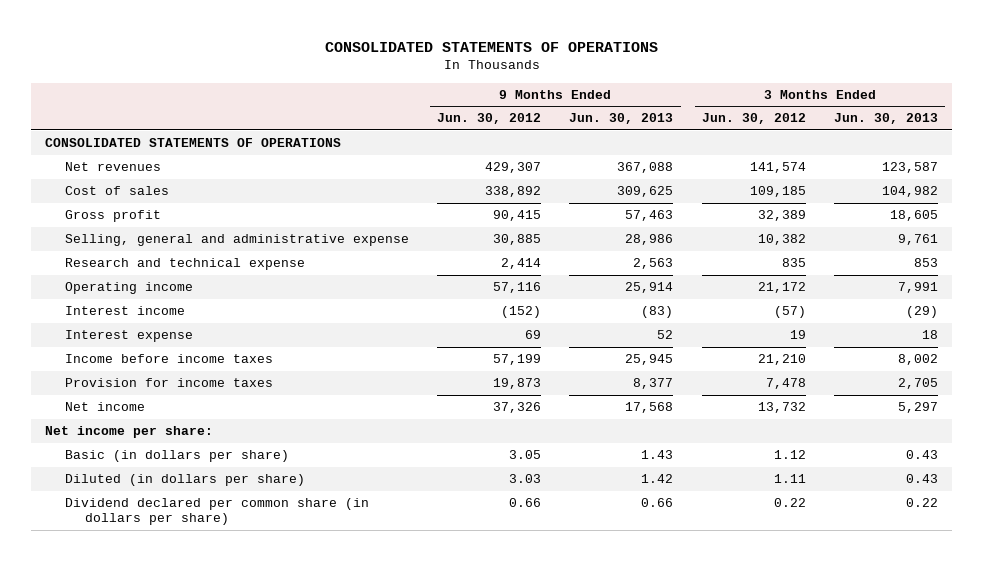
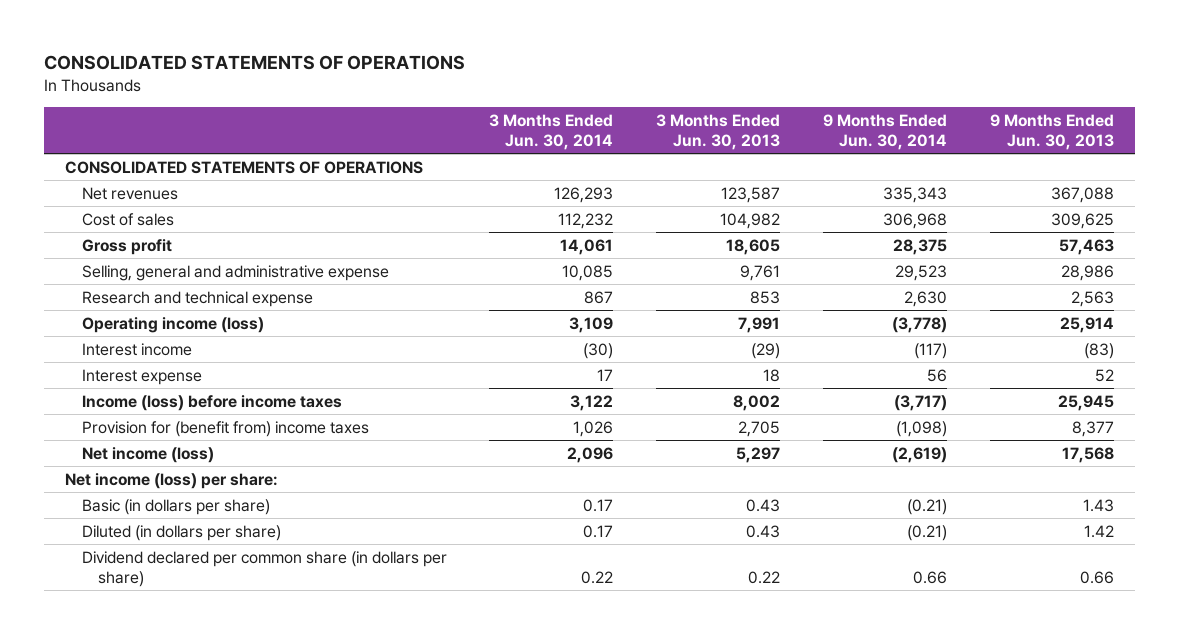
[437,113,542,125] Jun. 30, 2012 -> none
[701,113,806,125] Jun. 30, 2012 -> none
none -> [489,113,614,150] 3 Months Ended Jun. 30, 2014
none -> [822,113,947,150] 9 Months Ended Jun. 30, 2014
[65,282,194,295] Operating income -> [81,316,264,333] Operating income (loss)
[65,354,274,364] Income before income taxes -> [81,394,342,411] Income (loss) before income taxes
[65,378,274,388] Provision for income taxes -> [81,420,369,437] Provision for (benefit from) income taxes
[65,402,146,412] Net income -> [81,446,214,463] Net income (loss)
[45,426,214,439] Net income per share: -> [65,472,279,489] Net income (loss) per share:

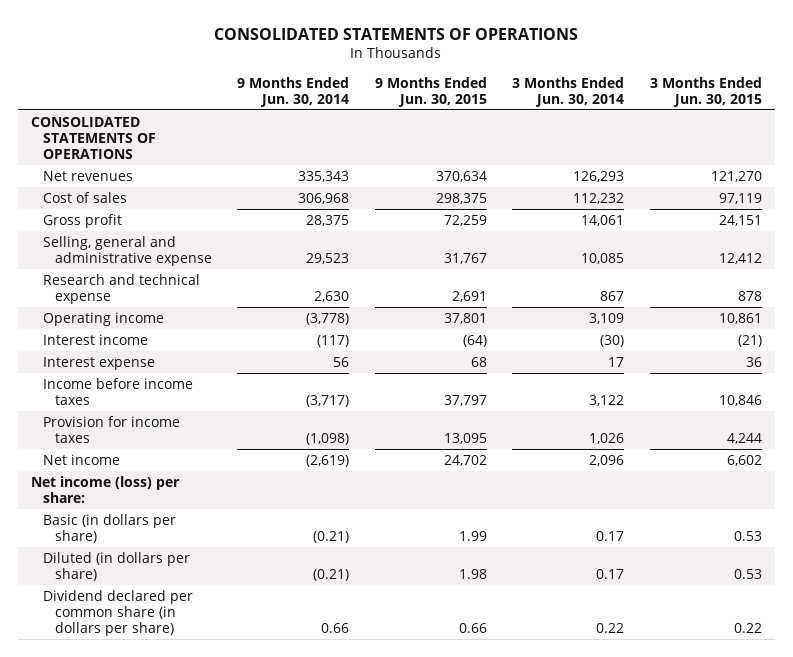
[656,113,781,150] 3 Months Ended Jun. 30, 2013 -> none
[989,113,1114,150] 9 Months Ended Jun. 30, 2013 -> none
none -> [374,76,487,108] 9 Months Ended Jun. 30, 2015
none -> [649,76,762,108] 3 Months Ended Jun. 30, 2015
[81,316,264,333] Operating income (loss) -> [42,311,164,326] Operating income
[81,394,342,411] Income (loss) before income taxes -> [42,377,193,405] Income before income taxes
[81,420,369,437] Provision for (benefit from) income taxes -> [42,415,180,443] Provision for income taxes
[81,446,214,463] Net income (loss) -> [42,453,120,465] Net income

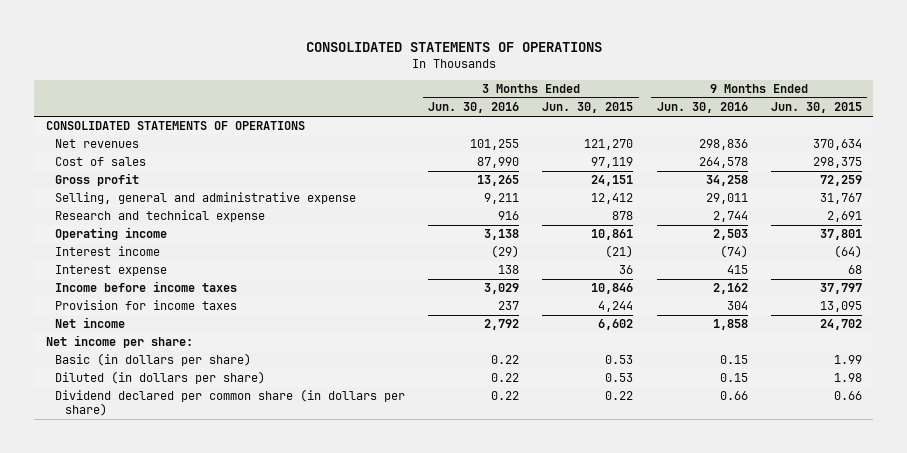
[237,76,350,108] 9 Months Ended Jun. 30, 2014 -> none
[512,76,625,108] 3 Months Ended Jun. 30, 2014 -> none
none -> [428,102,520,114] Jun. 30, 2016
none -> [656,102,748,114] Jun. 30, 2016
[30,475,180,503] Net income (loss) per share: -> [45,335,193,349] Net income per share:

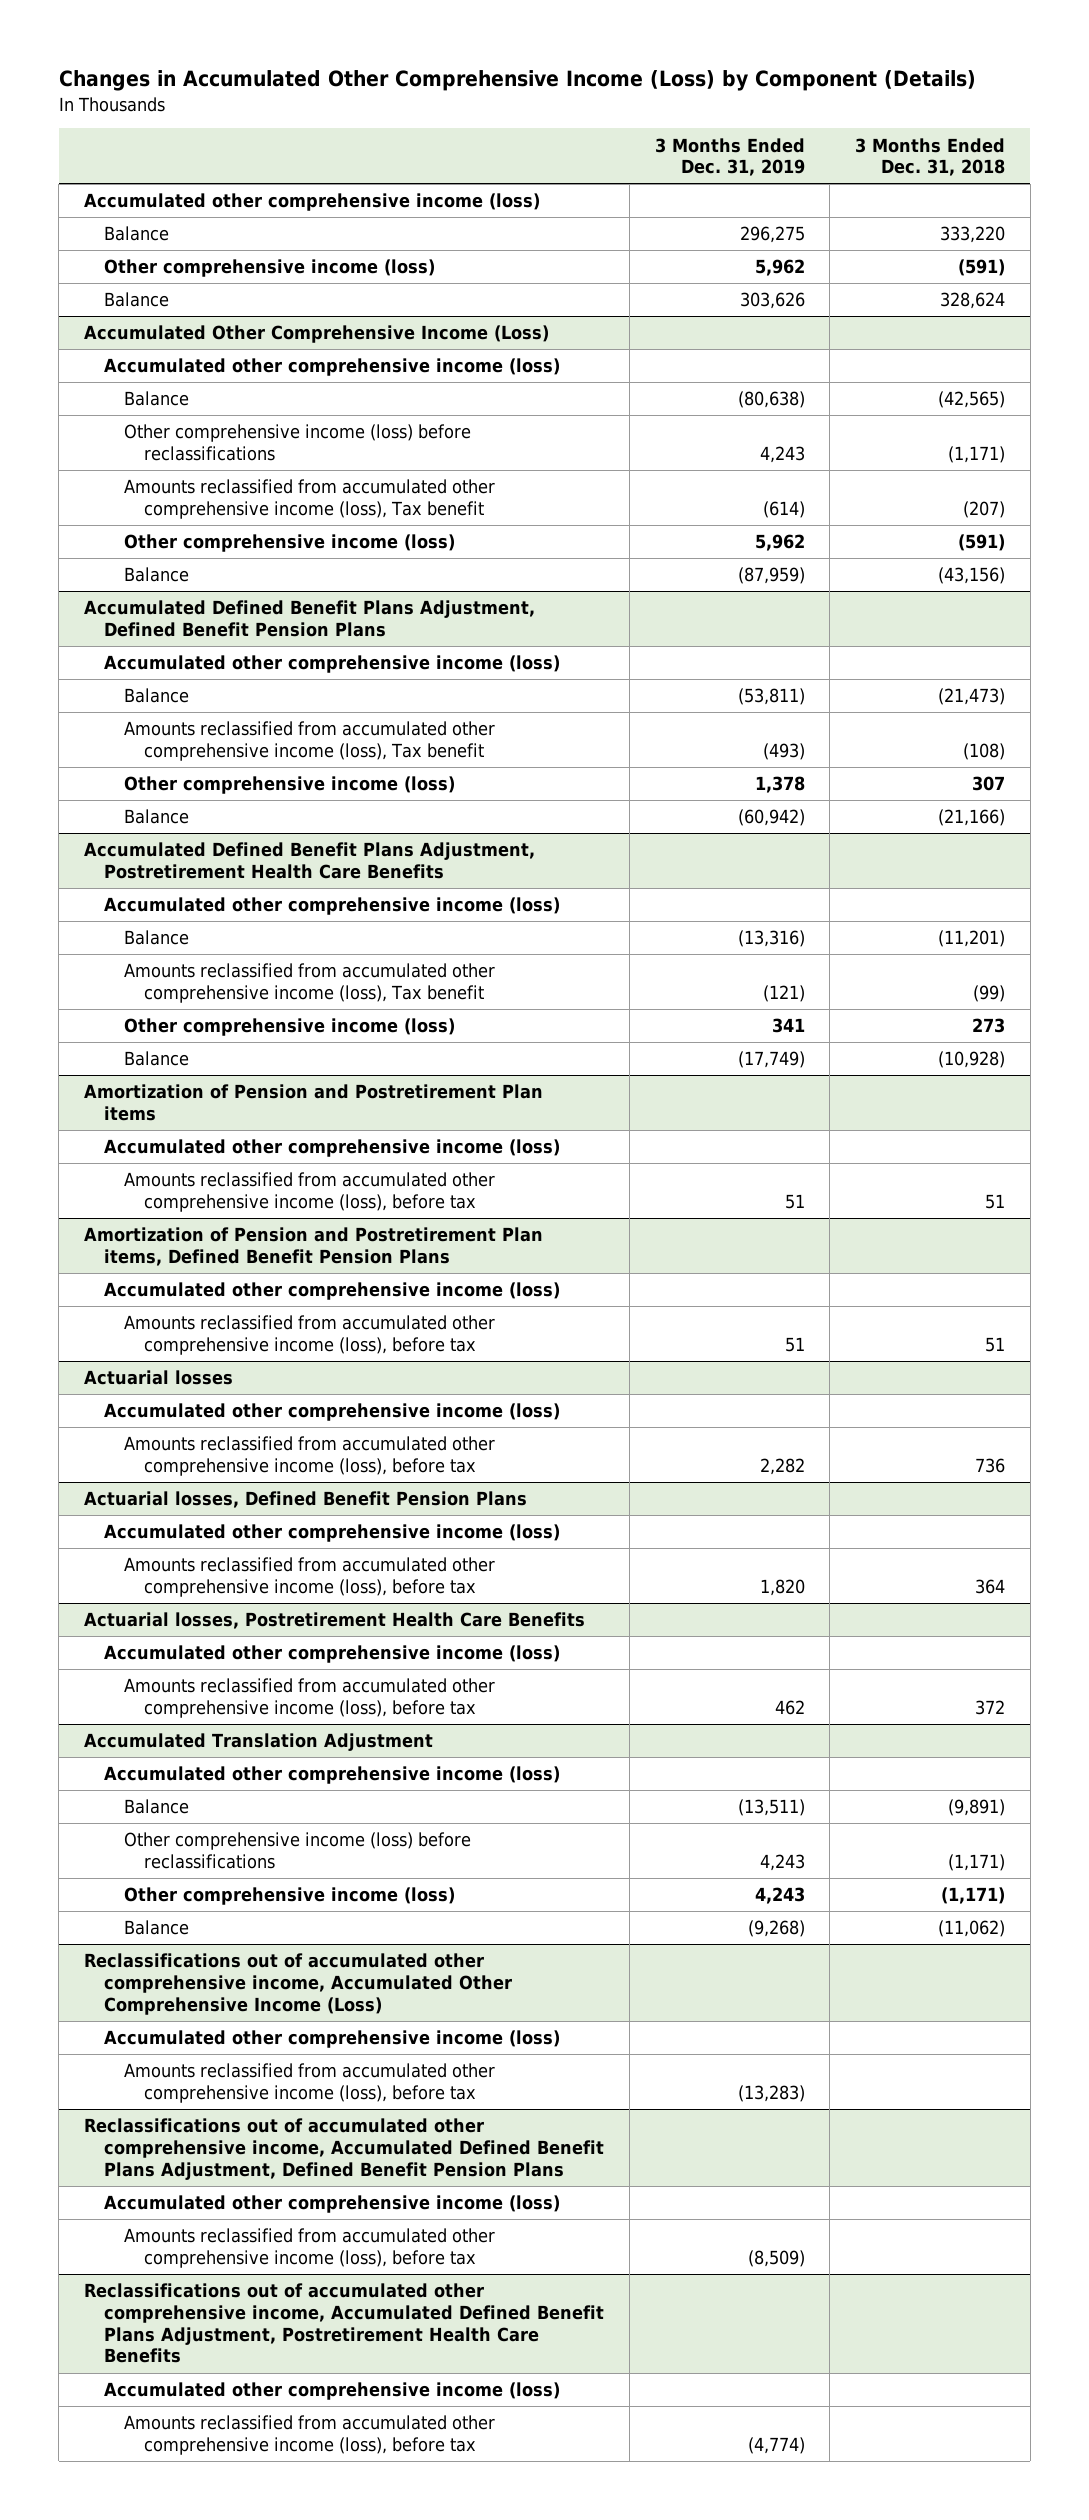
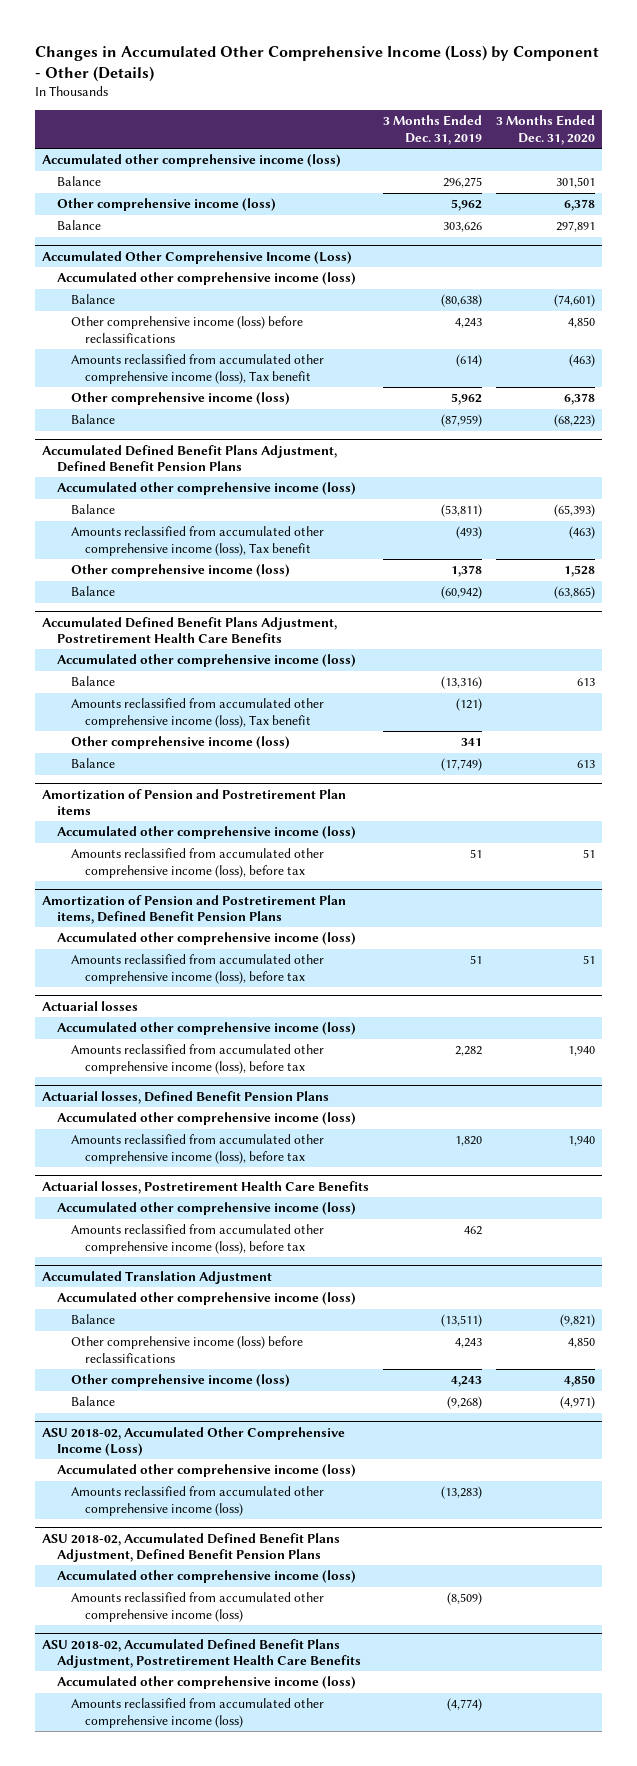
[58,70,976,92] Changes in Accumulated Other Comprehensive Income (Loss) by Component (Details) -> [35,44,600,82] Changes in Accumulated Other Comprehensive Income (Loss) by Component - Other (Details)
[854,137,1005,177] 3 Months Ended Dec. 31, 2018 -> none
none -> [495,115,595,145] 3 Months Ended Dec. 31, 2020
[83,1953,513,2015] Reclassifications out of accumulated other comprehensive income, Accumulated Other Comprehensive Income (Loss) -> none
none -> [42,1426,346,1457] ASU 2018-02, Accumulated Other Comprehensive Income (Loss)
[83,2118,605,2180] Reclassifications out of accumulated other comprehensive income, Accumulated Defined Benefit Plans Adjustment, Defined Benefit Pension Plans -> none
[124,2063,496,2103] Amounts reclassified from accumulated other comprehensive income (loss), before tax -> [70,1486,324,1516] Amounts reclassified from accumulated other comprehensive income (loss)
none -> [42,1532,341,1563] ASU 2018-02, Accumulated Defined Benefit Plans Adjustment, Defined Benefit Pension Plans
[83,2283,605,2364] Reclassifications out of accumulated other comprehensive income, Accumulated Defined Benefit Plans Adjustment, Postretirement Health Care Benefits -> none
[124,2228,496,2268] Amounts reclassified from accumulated other comprehensive income (loss), before tax -> [70,1592,324,1622] Amounts reclassified from accumulated other comprehensive income (loss)
none -> [42,1638,361,1669] ASU 2018-02, Accumulated Defined Benefit Plans Adjustment, Postretirement Health Care Benefits
[124,2415,496,2455] Amounts reclassified from accumulated other comprehensive income (loss), before tax -> [70,1698,324,1728] Amounts reclassified from accumulated other comprehensive income (loss)

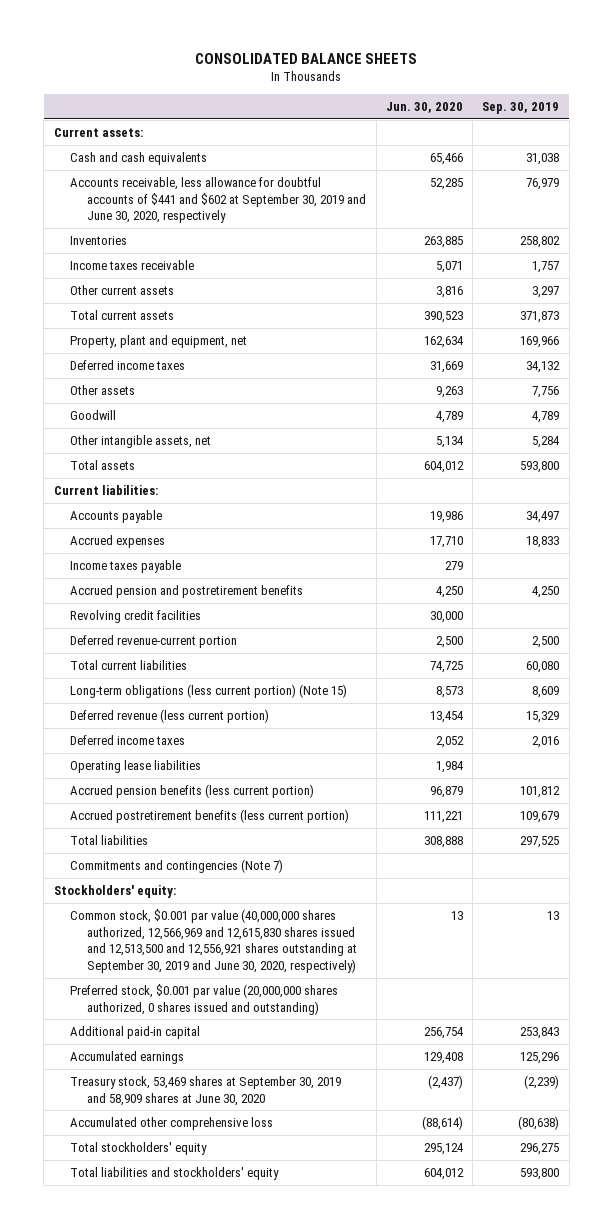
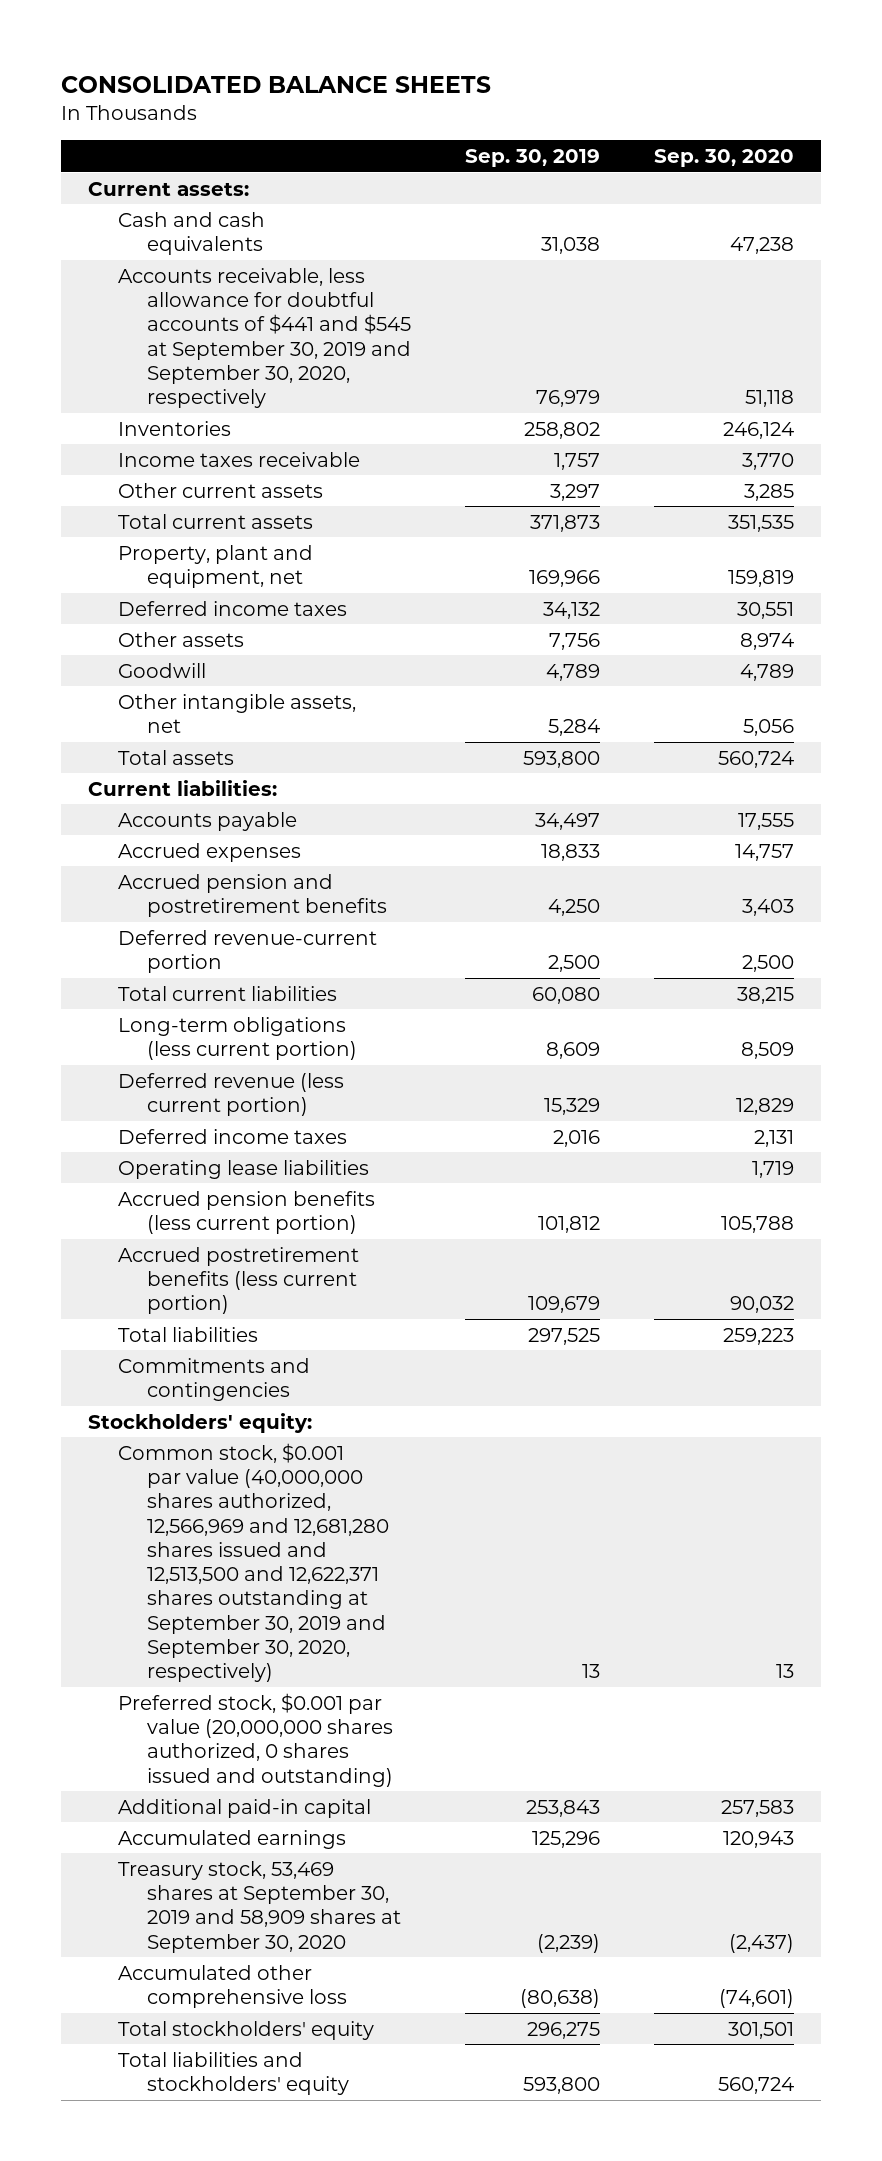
[385,102,463,114] Jun. 30, 2020 -> none
none -> [653,149,794,168] Sep. 30, 2020
[70,176,367,224] Accounts receivable, less allowance for doubtful accounts of $441 and $602 at September 30, 2019 and June 30, 2020, respectively -> [117,267,411,409] Accounts receivable, less allowance for doubtful accounts of $441 and $545 at September 30, 2019 and September 30, 2020, respectively
[70,559,182,573] Income taxes payable -> none
[70,609,202,623] Revolving credit facilities -> none
[70,683,348,698] Long-term obligations (less current portion) (Note 15) -> [117,1016,357,1061] Long-term obligations (less current portion)
[70,858,284,873] Commitments and contingencies (Note 7) -> [117,1357,310,1402] Commitments and contingencies
[70,908,358,974] Common stock, $0.001 par value (40,000,000 shares authorized, 12,566,969 and 12,615,830 shares issued and 12,513,500 and 12,556,921 shares outstanding at September 30, 2019 and June 30, 2020, respectively) -> [117,1442,389,1683] Common stock, $0.001 par value (40,000,000 shares authorized, 12,566,969 and 12,681,280 shares issued and 12,513,500 and 12,622,371 shares outstanding at September 30, 2019 and September 30, 2020, respectively)
[70,1075,342,1106] Treasury stock, 53,469 shares at September 30, 2019 and 58,909 shares at June 30, 2020 -> [117,1860,401,1953] Treasury stock, 53,469 shares at September 30, 2019 and 58,909 shares at September 30, 2020

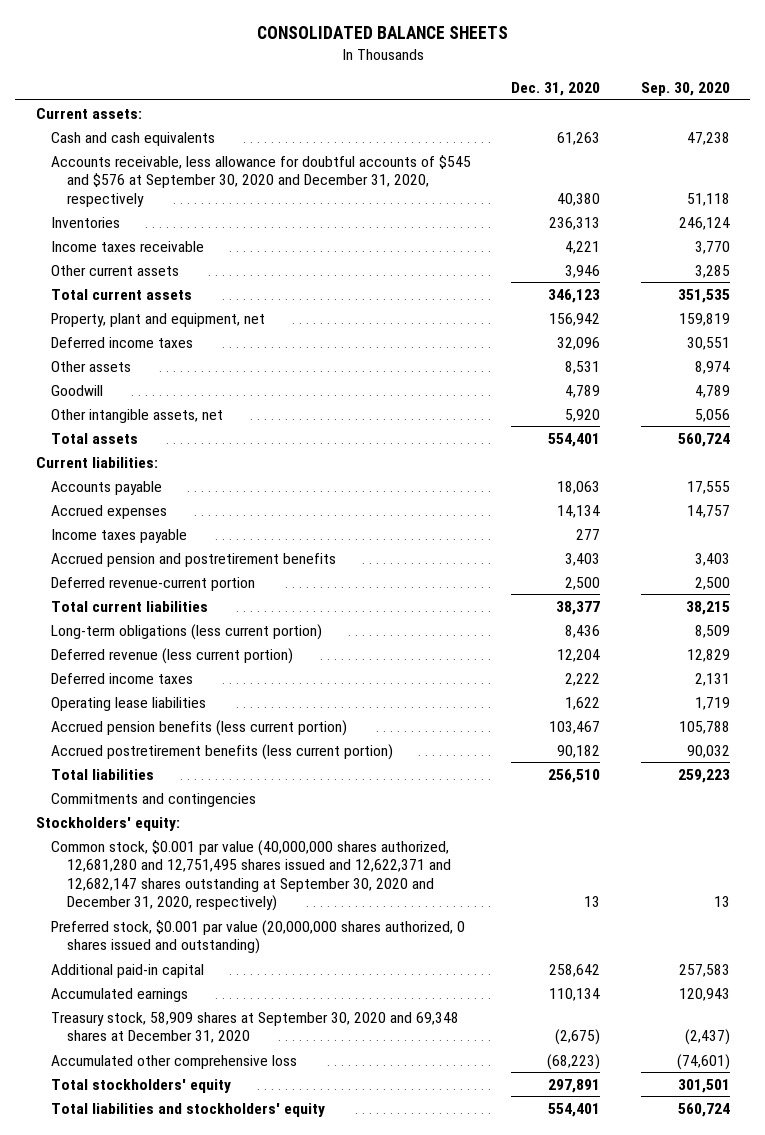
[464,149,600,168] Sep. 30, 2019 -> none
none -> [511,81,601,96] Dec. 31, 2020
[117,267,411,409] Accounts receivable, less allowance for doubtful accounts of $441 and $545 at September 30, 2019 and September 30, 2020, respectively -> [51,154,472,207] Accounts receivable, less allowance for doubtful accounts of $545 and $576 at September 30, 2020 and December 31, 2020, respectively
none -> [51,528,188,543] Income taxes payable
[117,1442,389,1683] Common stock, $0.001 par value (40,000,000 shares authorized, 12,566,969 and 12,681,280 shares issued and 12,513,500 and 12,622,371 shares outstanding at September 30, 2019 and September 30, 2020, respectively) -> [51,839,451,912] Common stock, $0.001 par value (40,000,000 shares authorized, 12,681,280 and 12,751,495 shares issued and 12,622,371 and 12,682,147 shares outstanding at September 30, 2020 and December 31, 2020, respectively)
[117,1860,401,1953] Treasury stock, 53,469 shares at September 30, 2019 and 58,909 shares at September 30, 2020 -> [51,1011,460,1044] Treasury stock, 58,909 shares at September 30, 2020 and 69,348 shares at December 31, 2020

